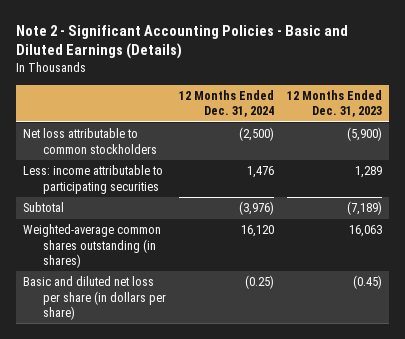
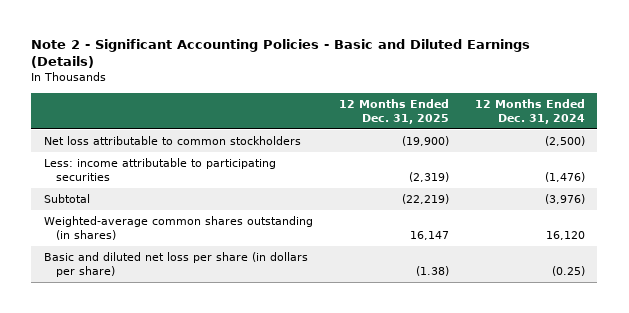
[287,90,383,118] 12 Months Ended Dec. 31, 2023 -> none
none -> [338,98,449,124] 12 Months Ended Dec. 31, 2025
[247,166,275,179] 1,476 -> [544,172,585,183] (1,476)

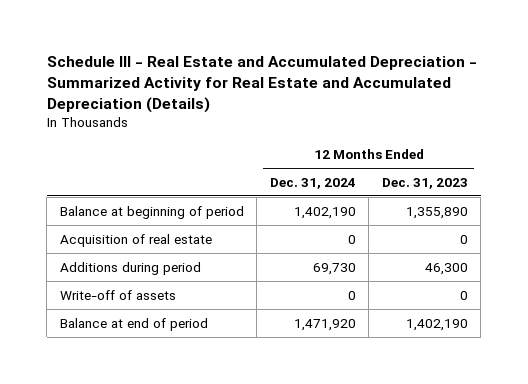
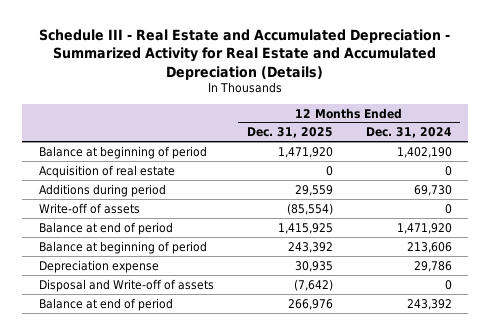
[381,177,468,189] Dec. 31, 2023 -> none
none -> [246,127,333,139] Dec. 31, 2025
none -> [38,240,207,254] Balance at beginning of period
none -> [38,259,159,273] Depreciation expense
none -> [38,278,214,292] Disposal and Write-off of assets
none -> [38,297,173,311] Balance at end of period

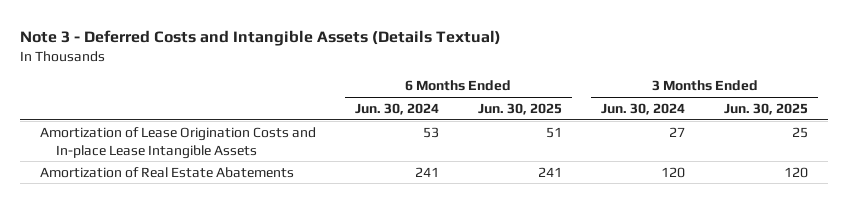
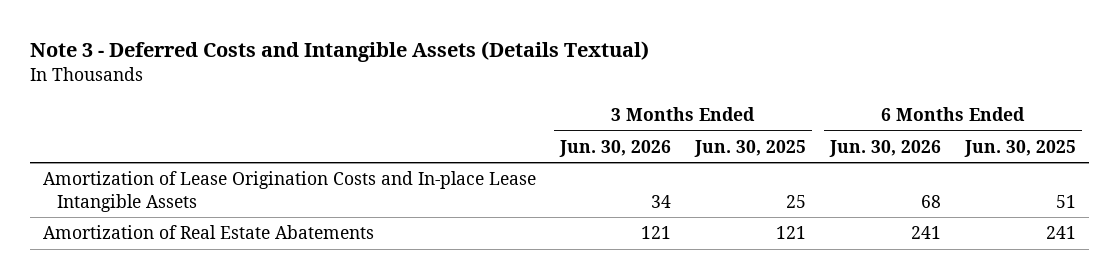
[354,102,439,115] Jun. 30, 2024 -> none
[601,102,686,115] Jun. 30, 2024 -> none
none -> [558,139,671,157] Jun. 30, 2026
none -> [829,139,942,157] Jun. 30, 2026
[784,166,809,178] 120 -> [775,226,806,240] 121

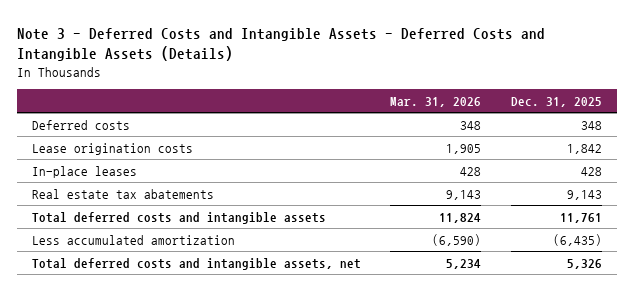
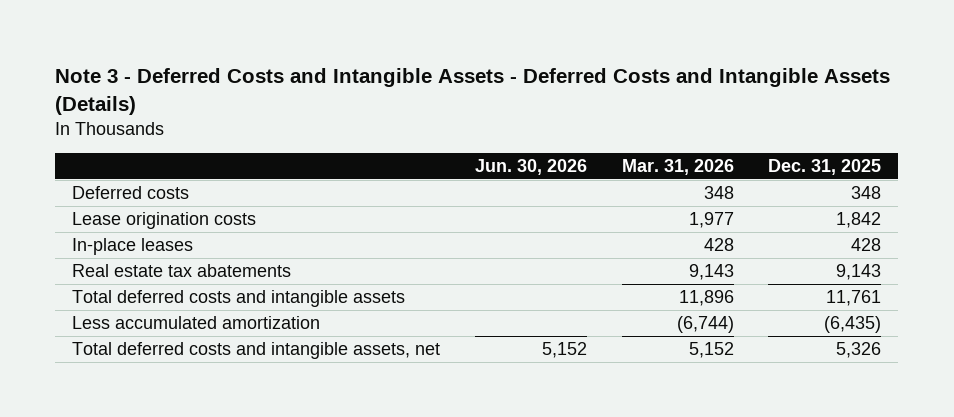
none -> [475,158,588,175] Jun. 30, 2026
[446,143,482,154] 1,905 -> [688,212,734,229] 1,977
[439,212,482,223] 11,824 -> [678,290,734,307] 11,896
[432,233,482,246] (6,590) -> [676,316,734,334] (6,744)
[446,258,482,269] 5,234 -> [688,342,734,359] 5,152

